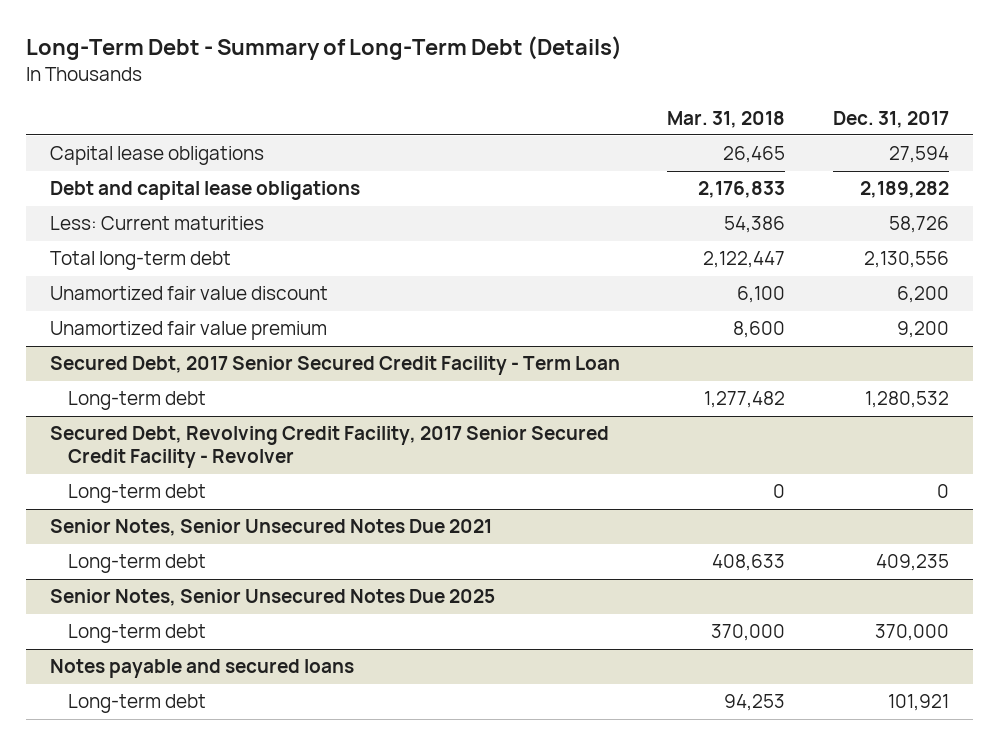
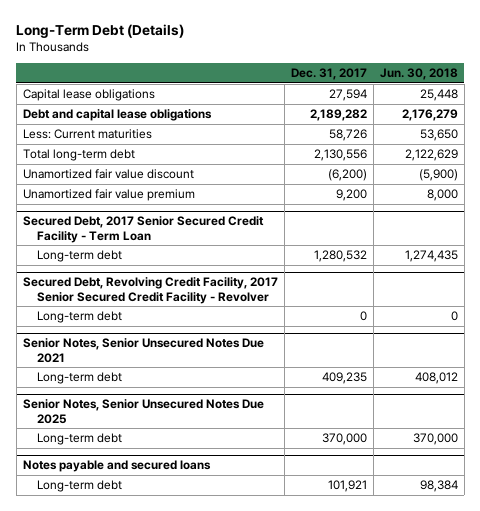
[25,36,622,61] Long-Term Debt - Summary of Long-Term Debt (Details) -> [16,23,185,38] Long-Term Debt (Details)
[667,110,786,128] Mar. 31, 2018 -> none
none -> [379,68,458,81] Jun. 30, 2018
[897,286,950,304] 6,200 -> [327,169,367,182] (6,200)

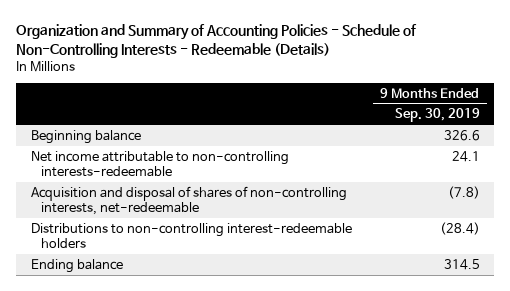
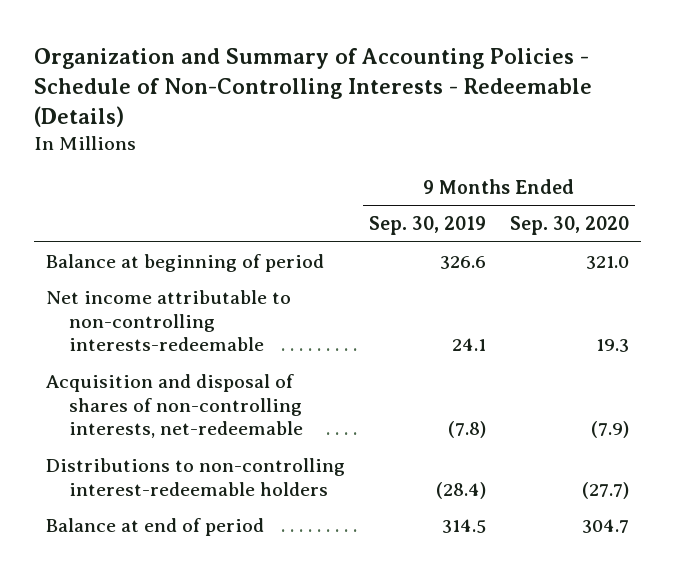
none -> [509,216,629,236] Sep. 30, 2020
[30,129,141,144] Beginning balance -> [46,253,325,272] Balance at beginning of period
[30,258,123,273] Ending balance -> [46,517,265,536] Balance at end of period

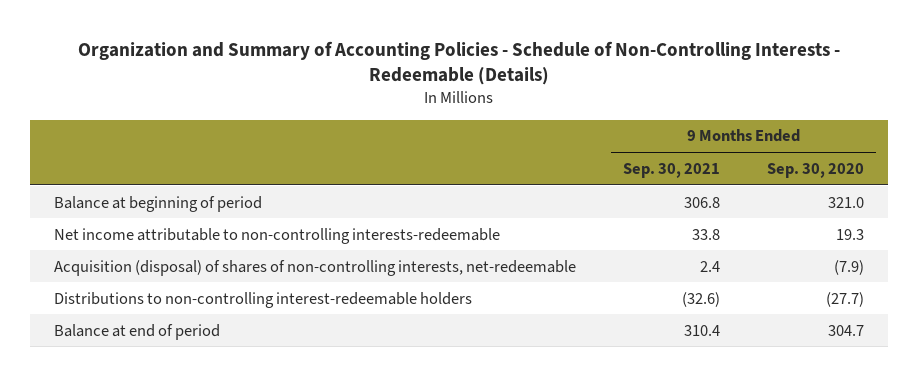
[368,216,486,236] Sep. 30, 2019 -> none
none -> [623,162,721,178] Sep. 30, 2021
[46,373,303,439] Acquisition and disposal of shares of non-controlling interests, net-redeemable -> [53,259,576,276] Acquisition (disposal) of shares of non-controlling interests, net-redeemable

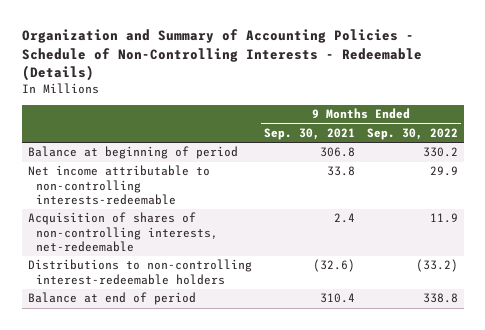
[767,162,865,178] Sep. 30, 2020 -> none
none -> [366,127,458,140] Sep. 30, 2022
[53,259,576,276] Acquisition (disposal) of shares of non-controlling interests, net-redeemable -> [27,212,219,253] Acquisition of shares of non-controlling interests, net-redeemable

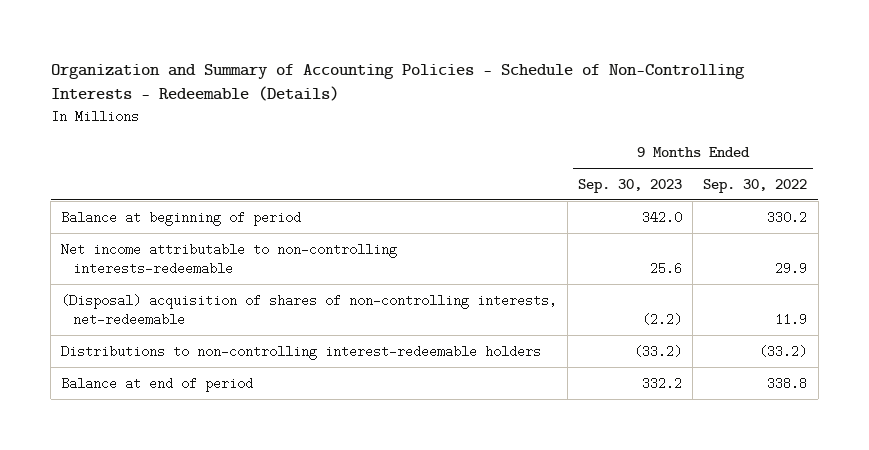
[263,127,355,140] Sep. 30, 2021 -> none
none -> [578,178,683,193] Sep. 30, 2023
[27,212,219,253] Acquisition of shares of non-controlling interests, net-redeemable -> [61,293,558,327] (Disposal) acquisition of shares of non-controlling interests, net-redeemable

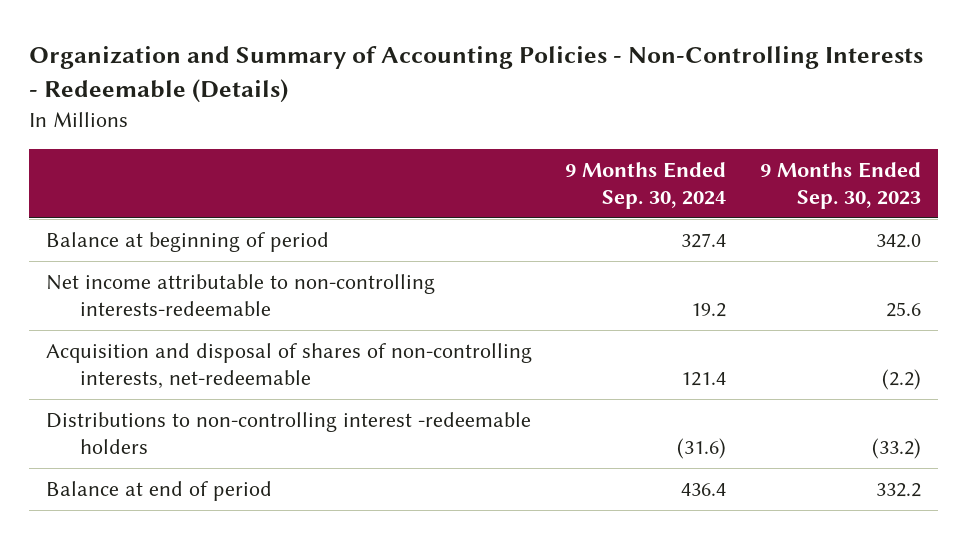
[50,64,745,102] Organization and Summary of Accounting Policies - Schedule of Non-Controlling Interests - Redeemable (Details) -> [29,46,924,104] Organization and Summary of Accounting Policies - Non-Controlling Interests - Redeemable (Details)
[703,178,808,193] Sep. 30, 2022 -> none
none -> [565,162,727,209] 9 Months Ended Sep. 30, 2024
[61,293,558,327] (Disposal) acquisition of shares of non-controlling interests, net-redeemable -> [46,343,533,389] Acquisition and disposal of shares of non-controlling interests, net-redeemable
[61,344,542,360] Distributions to non-controlling interest-redeemable holders -> [46,412,532,454] Distributions to non-controlling interest -redeemable holders

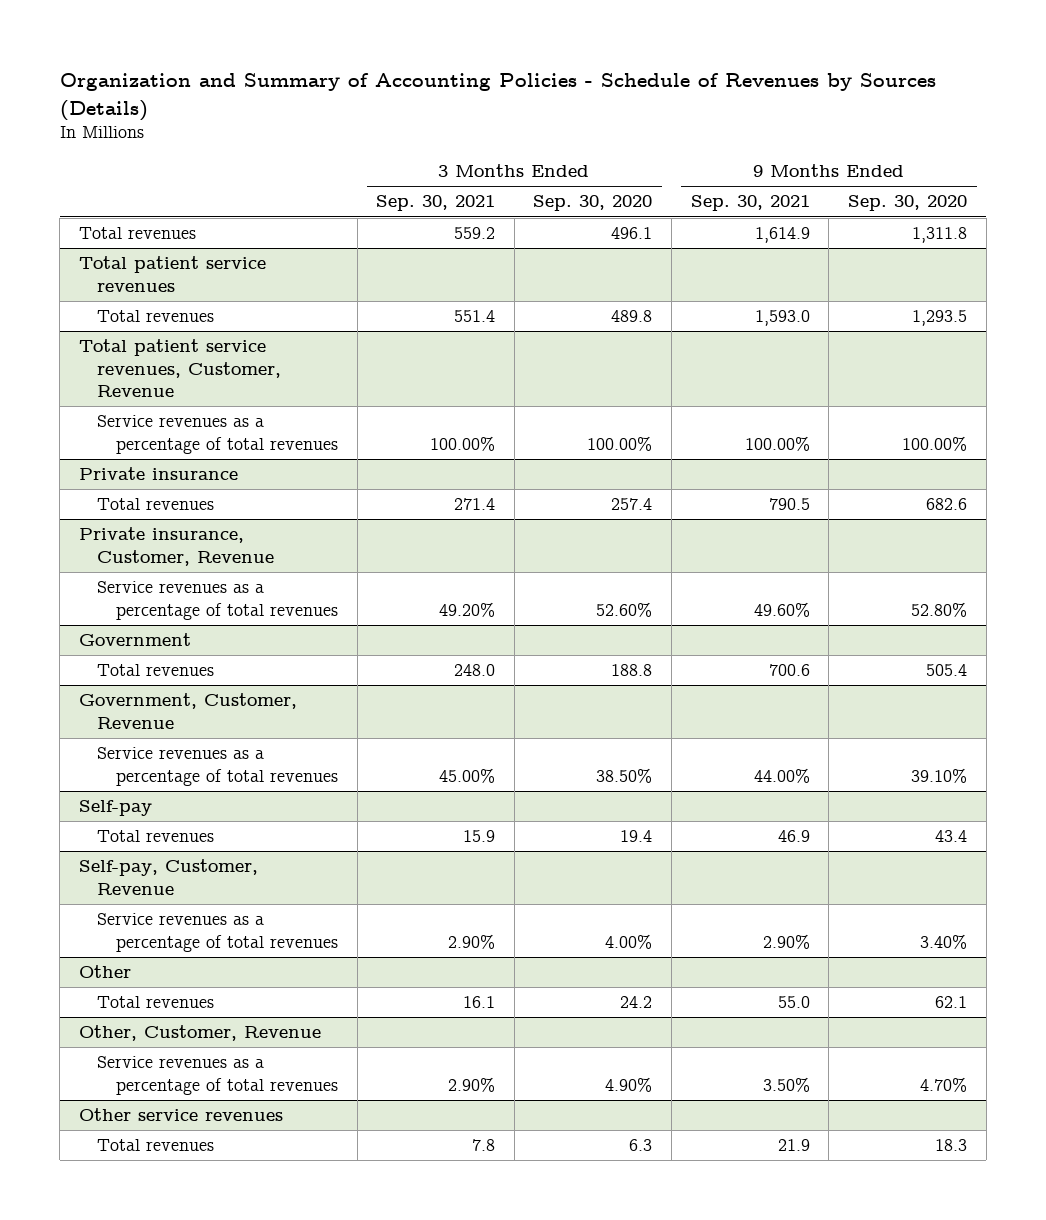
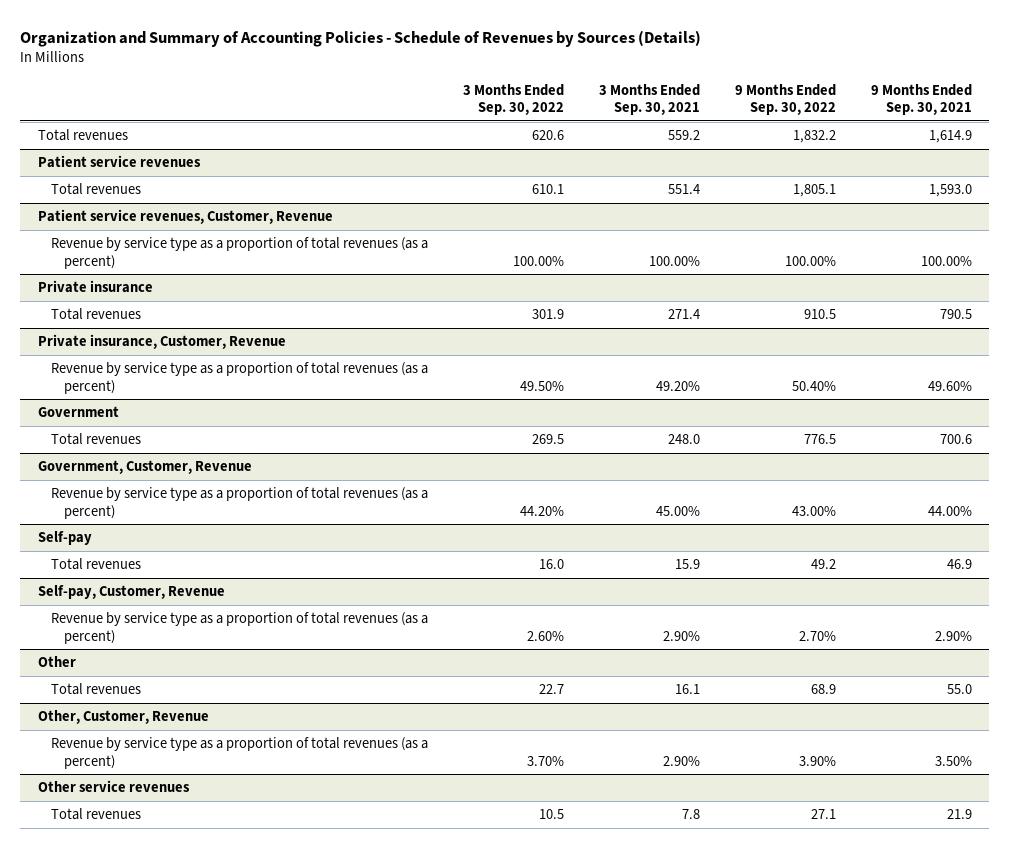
[533,195,653,212] Sep. 30, 2020 -> none
[848,195,968,212] Sep. 30, 2020 -> none
none -> [462,83,564,116] 3 Months Ended Sep. 30, 2022
none -> [734,83,836,116] 9 Months Ended Sep. 30, 2022
[79,256,267,292] Total patient service revenues -> [37,155,201,169] Patient service revenues
[79,339,282,398] Total patient service revenues, Customer, Revenue -> [37,209,333,225] Patient service revenues, Customer, Revenue
[97,415,338,454] Service revenues as a percentage of total revenues -> [50,237,428,269] Revenue by service type as a proportion of total revenues (as a percent)
[97,581,338,620] Service revenues as a percentage of total revenues -> [50,362,428,394] Revenue by service type as a proportion of total revenues (as a percent)
[97,747,338,786] Service revenues as a percentage of total revenues -> [50,487,428,519] Revenue by service type as a proportion of total revenues (as a percent)
[97,913,338,952] Service revenues as a percentage of total revenues -> [50,612,428,644] Revenue by service type as a proportion of total revenues (as a percent)
[97,1056,338,1095] Service revenues as a percentage of total revenues -> [50,737,428,769] Revenue by service type as a proportion of total revenues (as a percent)

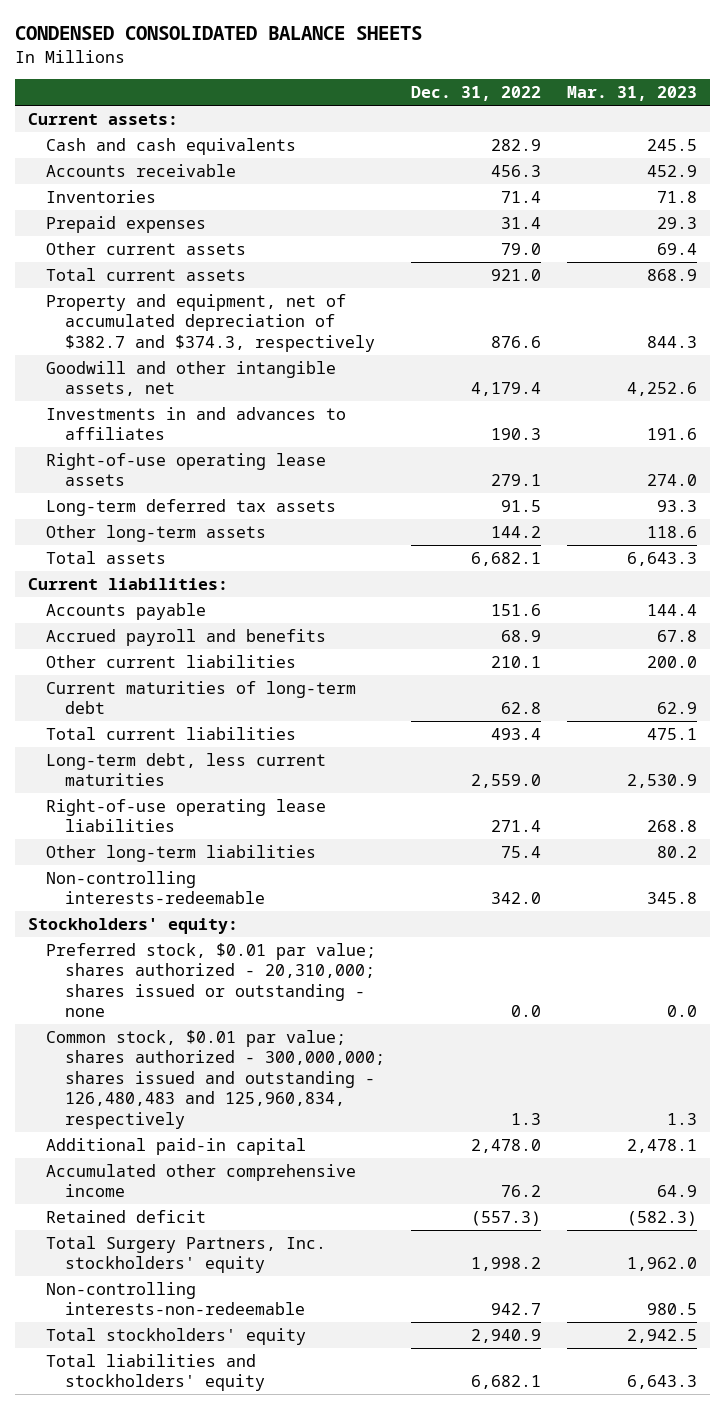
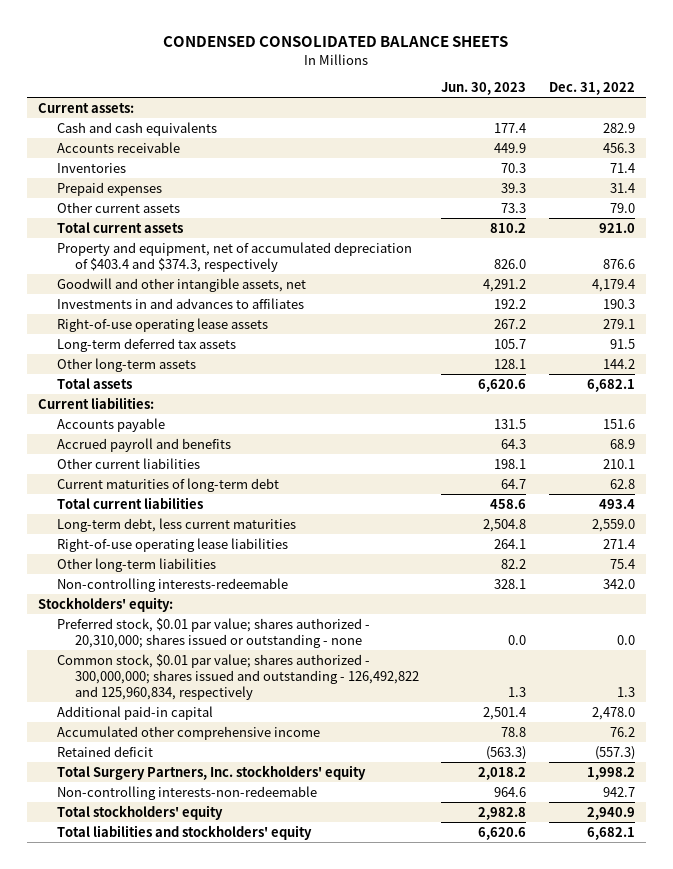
[566,86,697,102] Mar. 31, 2023 -> none
none -> [441,82,527,96] Jun. 30, 2023
[46,293,375,352] Property and equipment, net of accumulated depreciation of $382.7 and $374.3, respectively -> [56,241,412,272] Property and equipment, net of accumulated depreciation of $403.4 and $374.3, respectively
[46,1029,385,1129] Common stock, $0.01 par value; shares authorized - 300,000,000; shares issued and outstanding - 126,480,483 and 125,960,834, respectively -> [56,653,420,701] Common stock, $0.01 par value; shares authorized - 300,000,000; shares issued and outstanding - 126,492,822 and 125,960,834, respectively

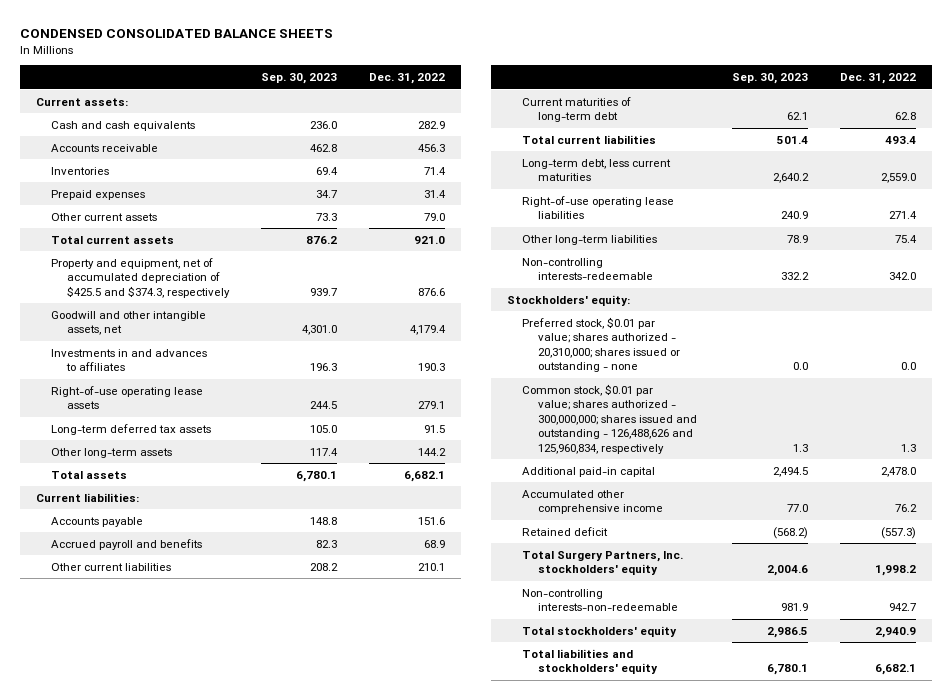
[441,82,527,96] Jun. 30, 2023 -> none
none -> [260,73,337,85] Sep. 30, 2023
[56,241,412,272] Property and equipment, net of accumulated depreciation of $403.4 and $374.3, respectively -> [51,257,230,298] Property and equipment, net of accumulated depreciation of $425.5 and $374.3, respectively
[56,653,420,701] Common stock, $0.01 par value; shares authorized - 300,000,000; shares issued and outstanding - 126,492,822 and 125,960,834, respectively -> [522,383,697,454] Common stock, $0.01 par value; shares authorized - 300,000,000; shares issued and outstanding - 126,488,626 and 125,960,834, respectively

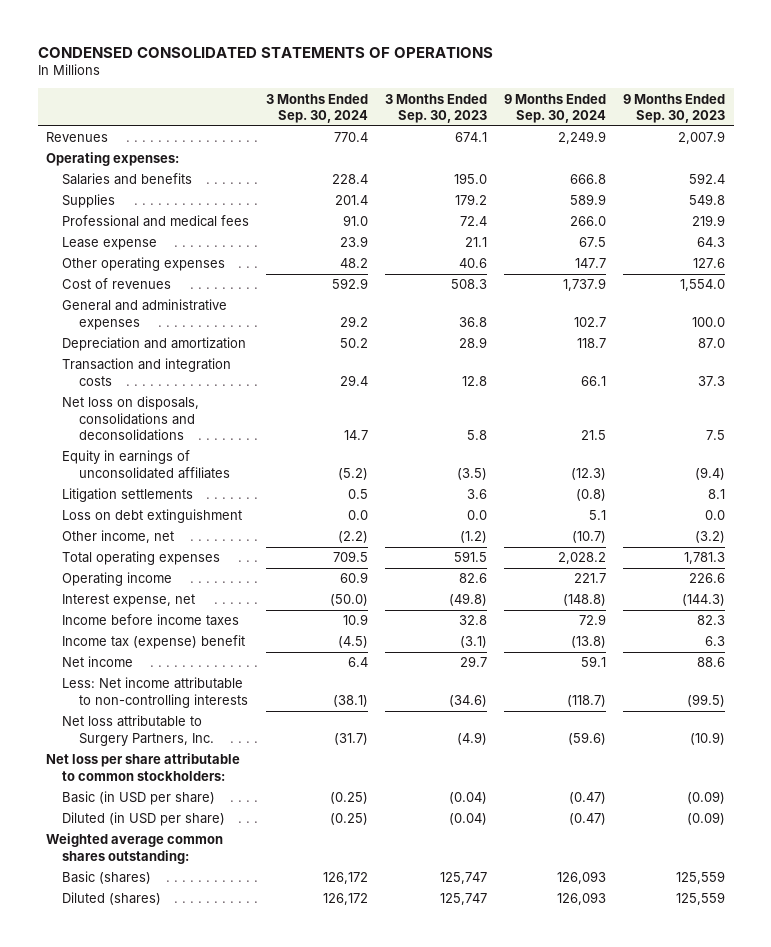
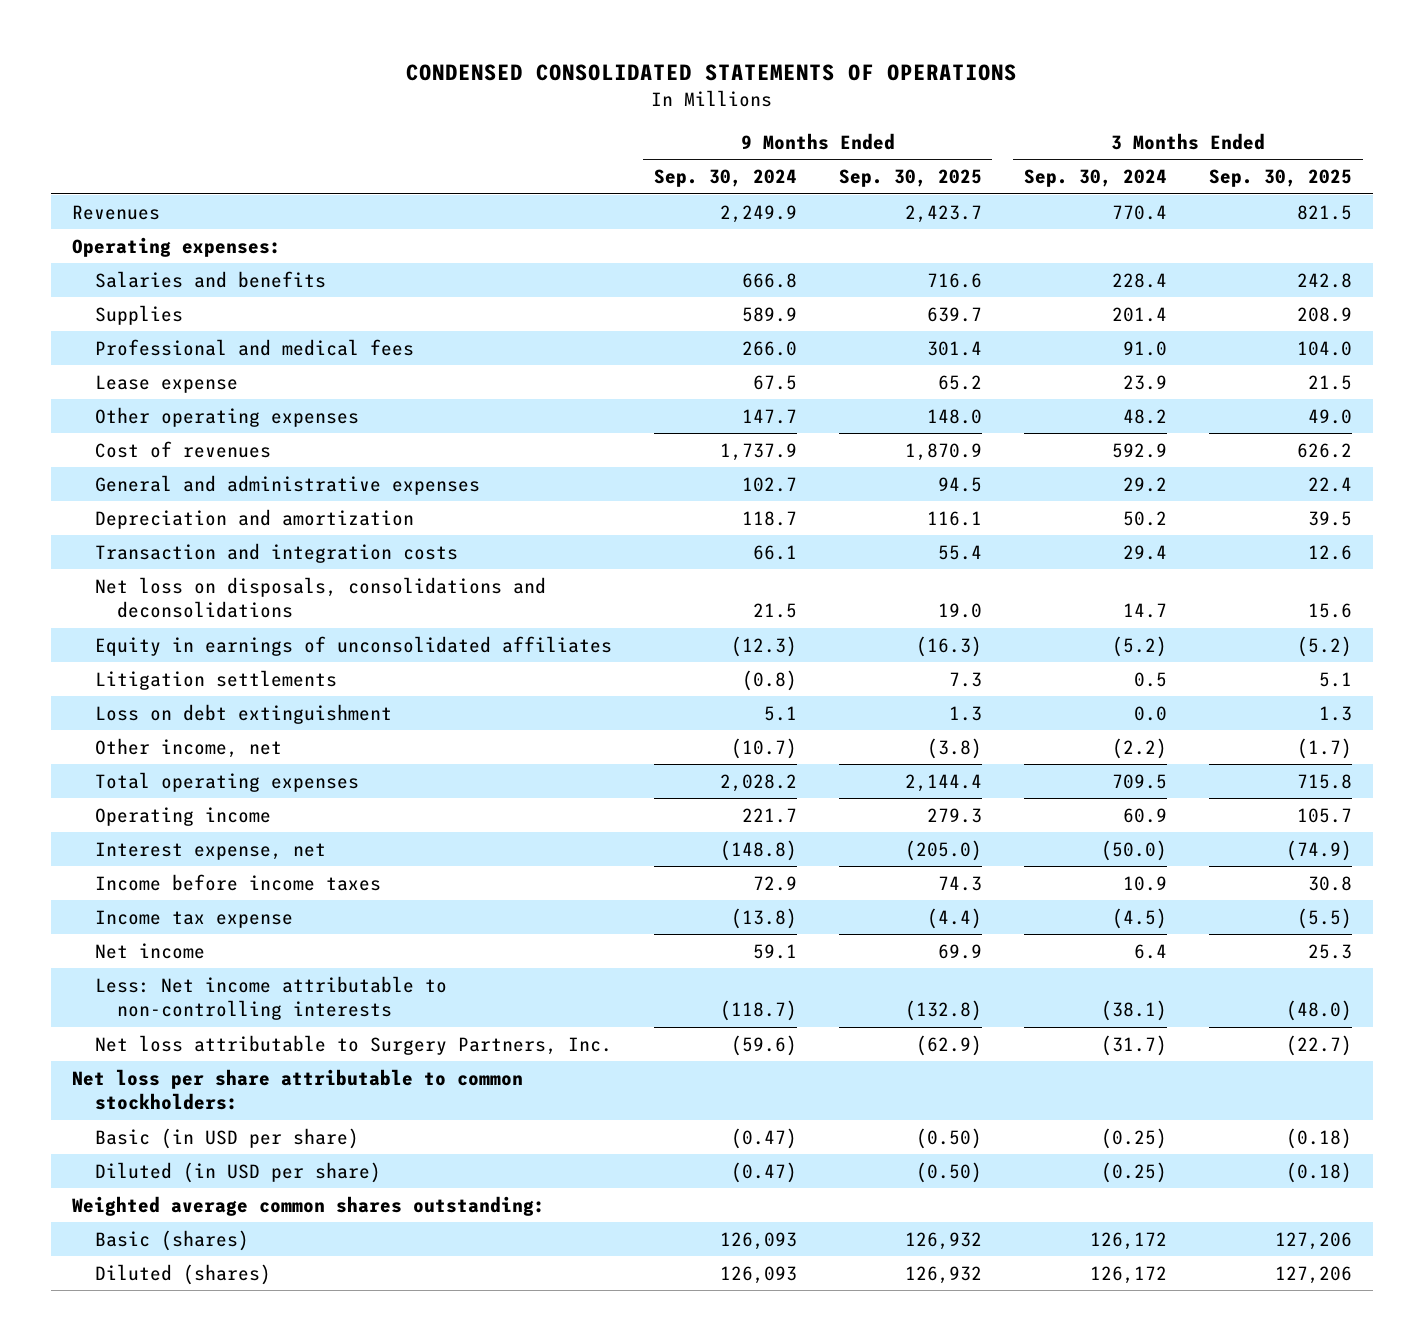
[385,93,488,124] 3 Months Ended Sep. 30, 2023 -> none
[623,93,726,124] 9 Months Ended Sep. 30, 2023 -> none
none -> [838,169,982,188] Sep. 30, 2025
none -> [1209,169,1353,188] Sep. 30, 2025
[62,635,246,650] Income tax (expense) benefit -> [94,909,293,928] Income tax expense

